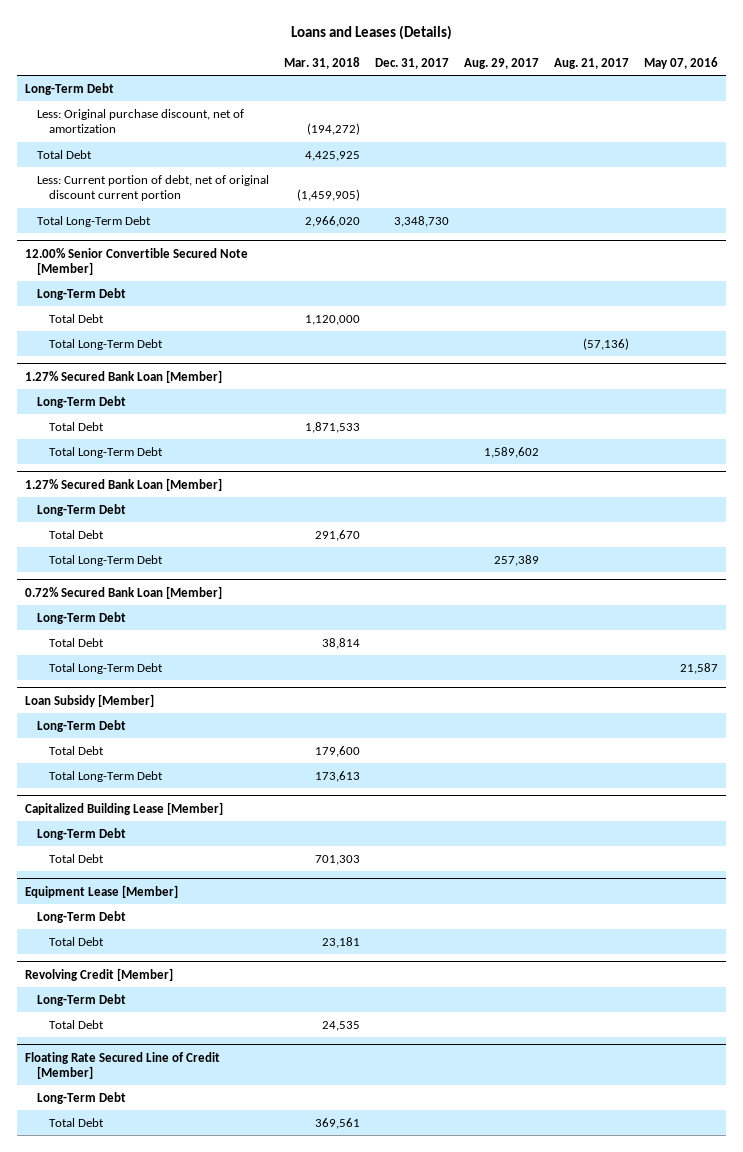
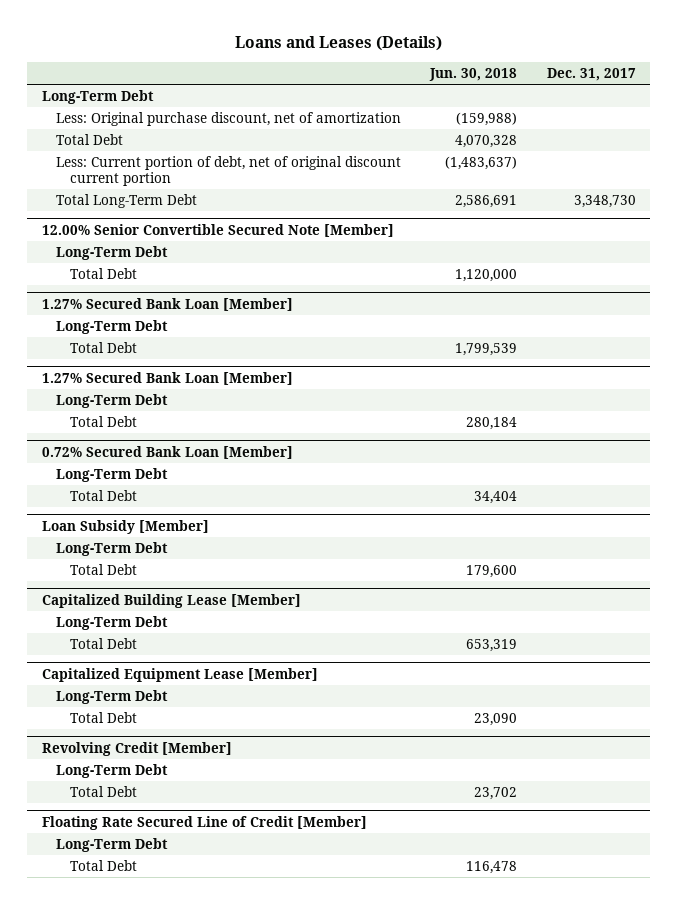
[284,56,361,69] Mar. 31, 2018 -> none
[464,57,540,69] Aug. 29, 2017 -> none
[554,57,630,69] Aug. 21, 2017 -> none
[644,56,719,69] May 07, 2016 -> none
none -> [429,68,518,82] Jun. 30, 2018
[48,338,163,350] Total Long-Term Debt -> none
[48,446,163,458] Total Long-Term Debt -> none
[48,554,163,566] Total Long-Term Debt -> none
[48,662,163,674] Total Long-Term Debt -> none
[48,770,163,782] Total Long-Term Debt -> none
[25,884,179,898] Equipment Lease [Member] -> [41,667,318,682] Capitalized Equipment Lease [Member]

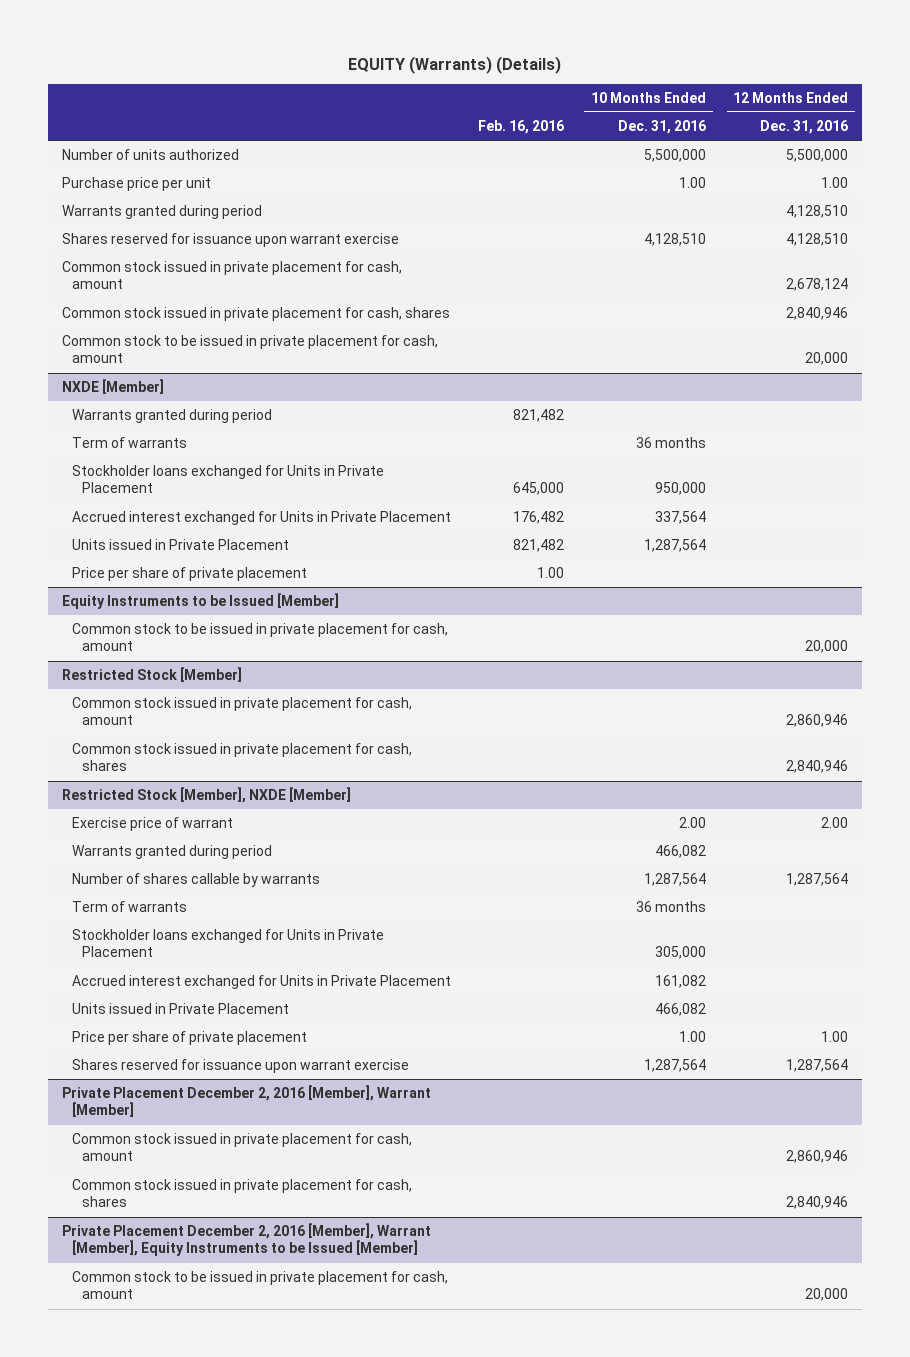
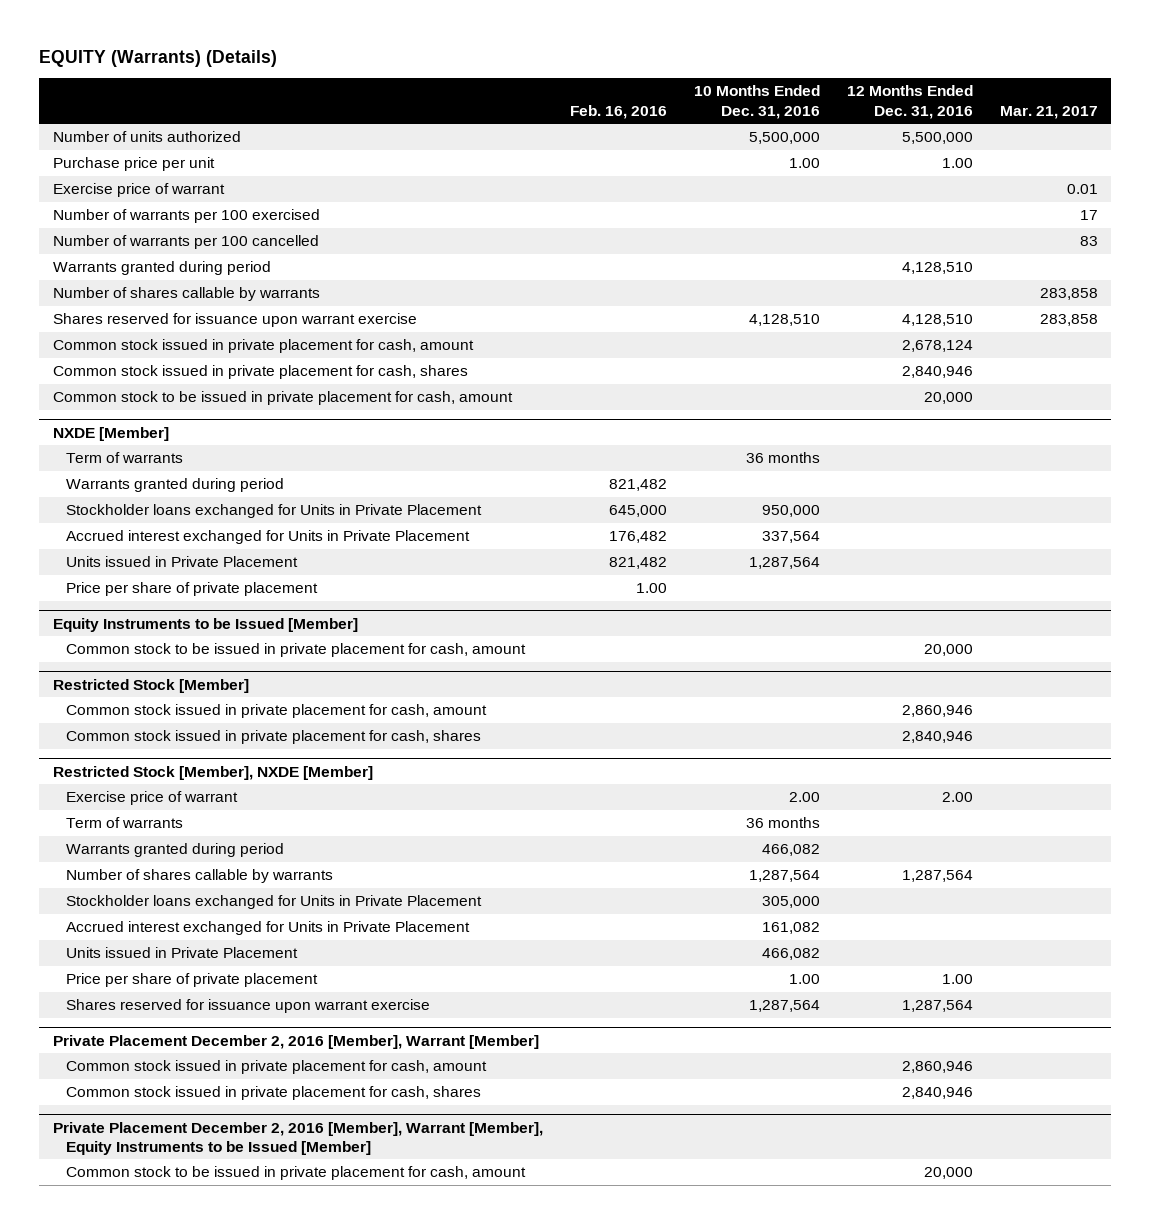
none -> [999,105,1098,119] Mar. 21, 2017
none -> [52,183,225,198] Exercise price of warrant
none -> [52,209,320,224] Number of warrants per 100 exercised
none -> [52,235,319,250] Number of warrants per 100 cancelled
none -> [52,287,320,302] Number of shares callable by warrants
[71,409,272,424] Warrants granted during period -> [66,478,285,493] Warrants granted during period
[71,901,187,913] Term of warrants -> [66,817,184,829] Term of warrants

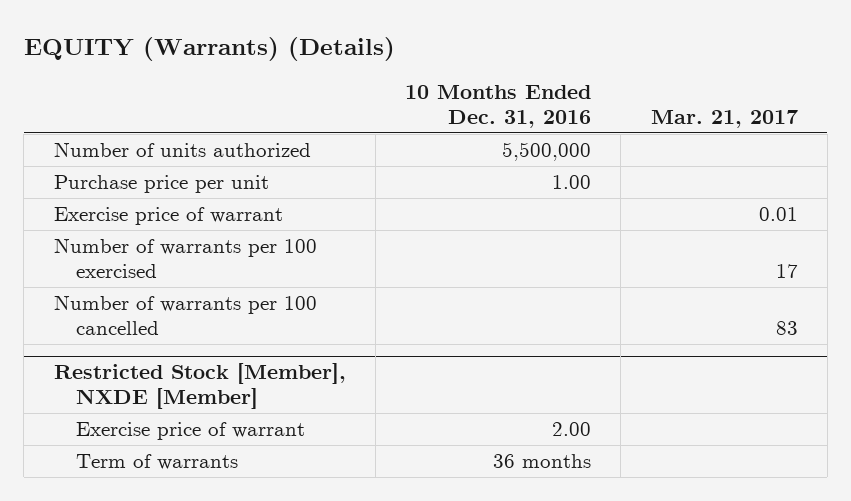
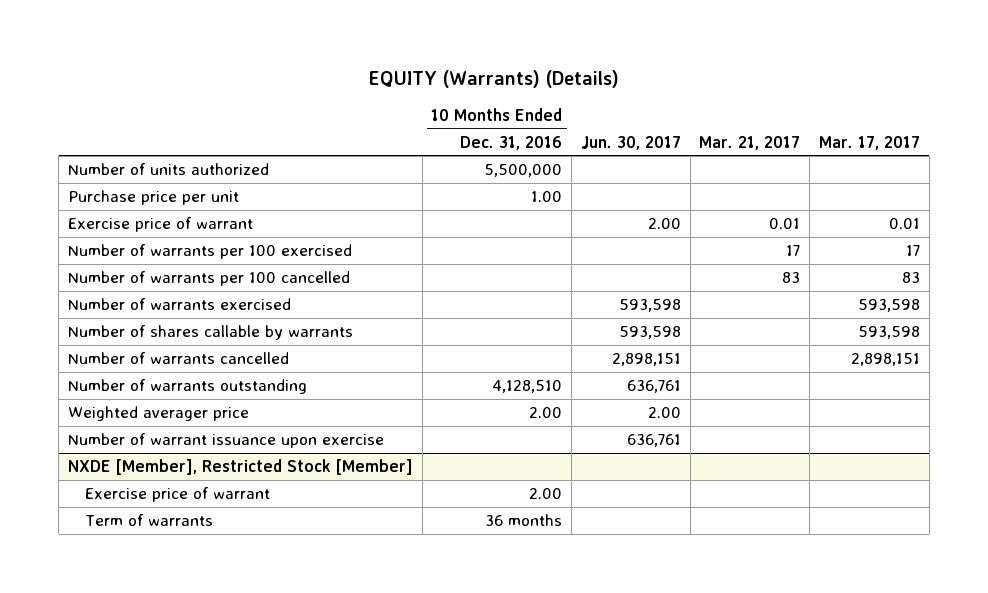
none -> [580,135,681,150] Jun. 30, 2017
none -> [818,135,920,150] Mar. 17, 2017
none -> [67,298,291,311] Number of warrants exercised
none -> [67,325,353,341] Number of shares callable by warrants
none -> [67,352,289,365] Number of warrants cancelled
none -> [67,379,307,395] Number of warrants outstanding
none -> [67,406,249,422] Weighted averager price
none -> [67,433,384,449] Number of warrant issuance upon exercise
[53,363,346,410] Restricted Stock [Member], NXDE [Member] -> [67,459,413,476] NXDE [Member], Restricted Stock [Member]

